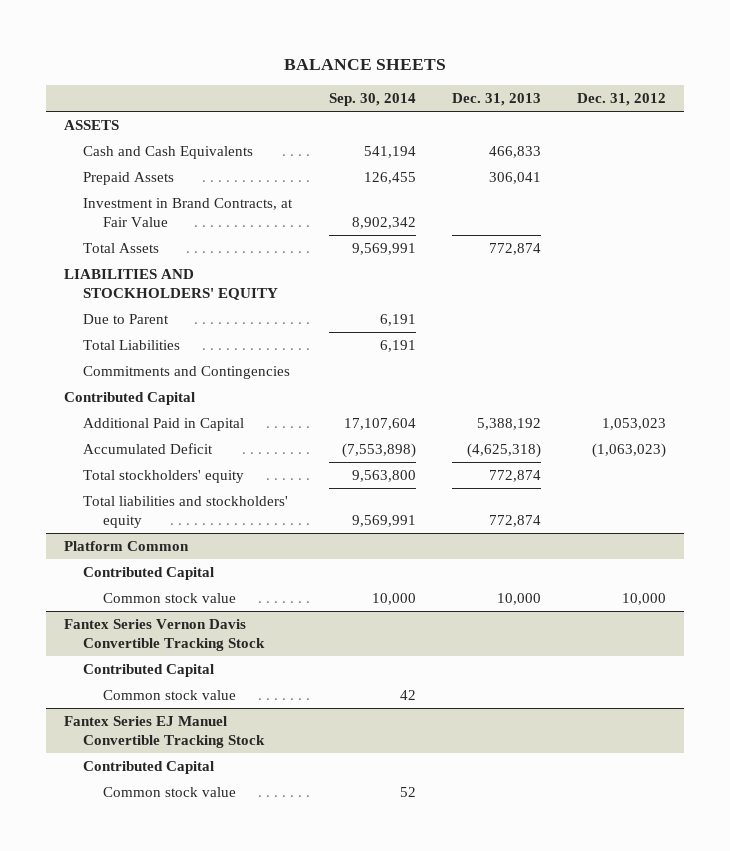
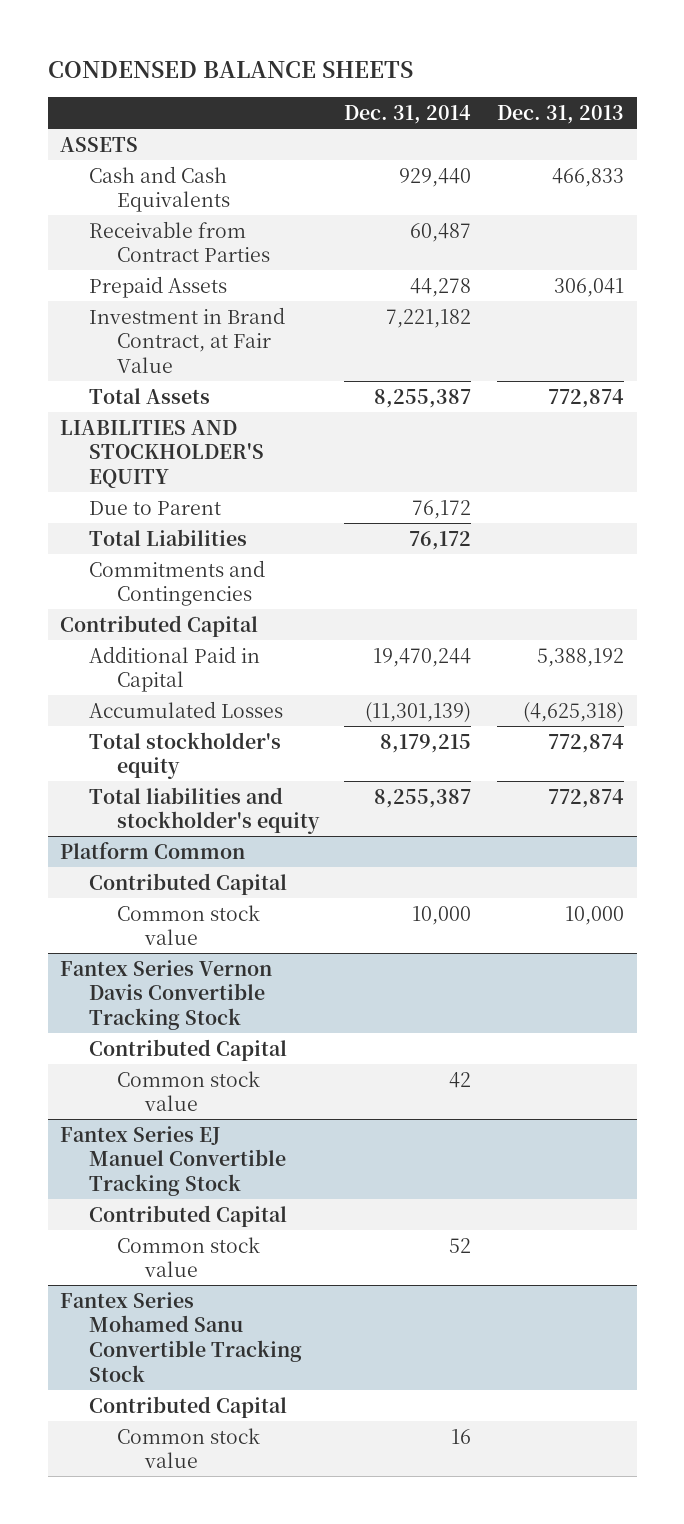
[284,58,447,70] BALANCE SHEETS -> [47,60,413,78] CONDENSED BALANCE SHEETS
[328,93,416,107] Sep. 30, 2014 -> none
[576,93,666,107] Dec. 31, 2012 -> none
none -> [344,105,472,125] Dec. 31, 2014
none -> [88,220,270,263] Receivable from Contract Parties
[83,198,294,227] Investment in Brand Contracts, at Fair Value -> [88,306,285,373] Investment in Brand Contract, at Fair Value
[64,269,279,300] LIABILITIES AND STOCKHOLDERS' EQUITY -> [60,419,264,488] LIABILITIES AND STOCKHOLDER'S EQUITY
[83,443,214,455] Accumulated Deficit -> [88,700,283,718] Accumulated Losses
[83,470,245,484] Total stockholders' equity -> [88,731,281,780] Total stockholder's equity
[83,496,289,528] Total liabilities and stockholders' equity -> [88,786,320,835] Total liabilities and stockholder's equity
none -> [60,1291,302,1382] Fantex Series Mohamed Sanu Convertible Tracking Stock
none -> [88,1395,287,1418] Contributed Capital
none -> [116,1427,260,1469] Common stock value

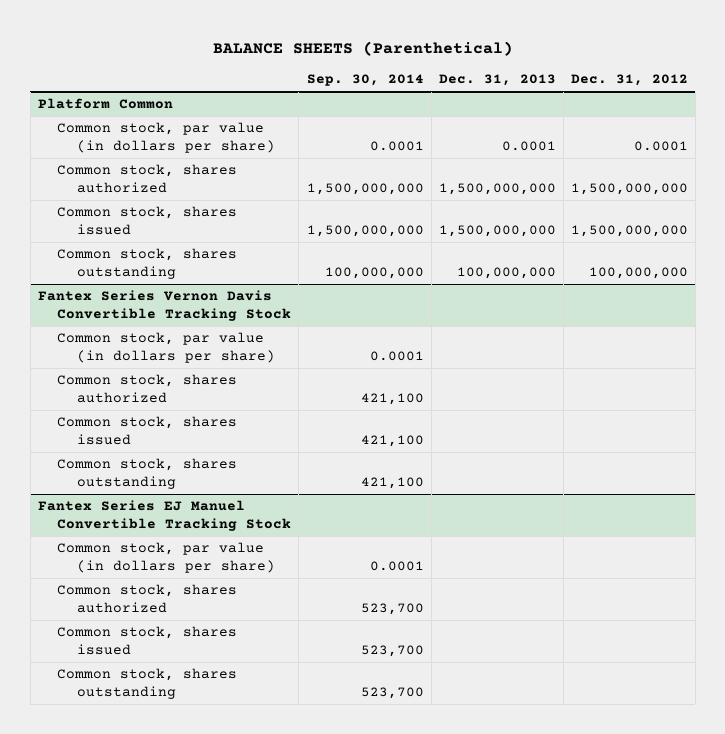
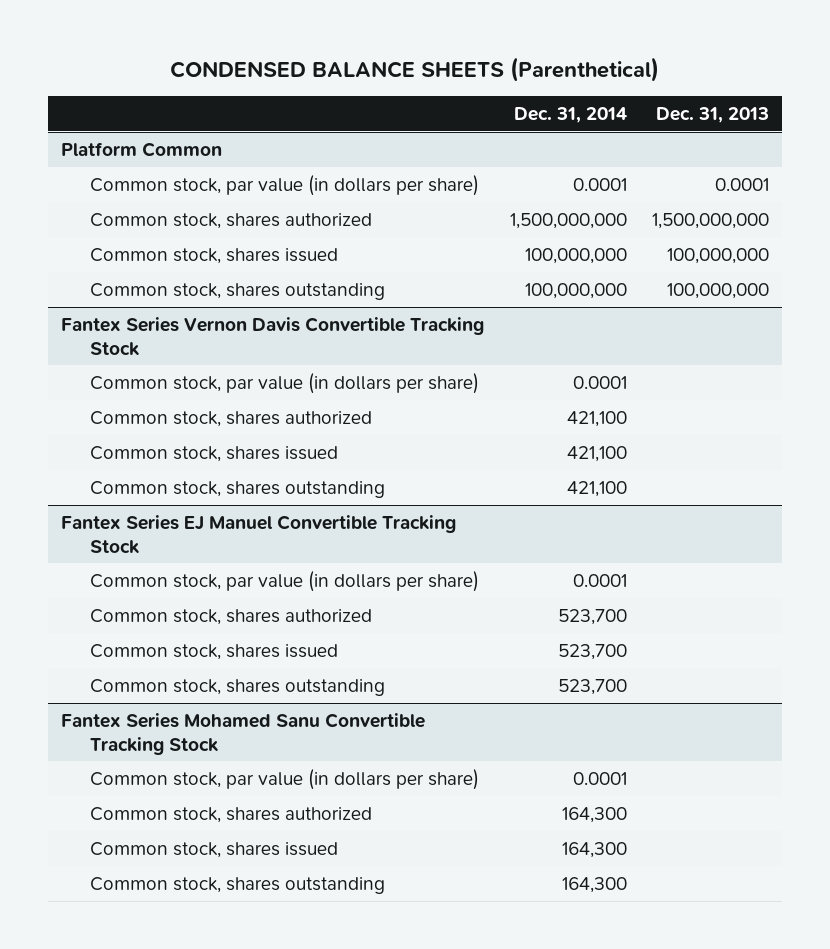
[212,40,513,56] BALANCE SHEETS (Parenthetical) -> [170,57,660,83] CONDENSED BALANCE SHEETS (Parenthetical)
[306,74,424,87] Sep. 30, 2014 -> none
[570,74,688,87] Dec. 31, 2012 -> none
none -> [513,107,627,124] Dec. 31, 2014
[438,225,556,238] 1,500,000,000 -> [667,247,770,264] 100,000,000
none -> [60,712,425,755] Fantex Series Mohamed Sanu Convertible Tracking Stock
none -> [90,768,480,790] Common stock, par value (in dollars per share)
none -> [90,806,373,823] Common stock, shares authorized
none -> [90,841,339,858] Common stock, shares issued
none -> [90,876,386,894] Common stock, shares outstanding

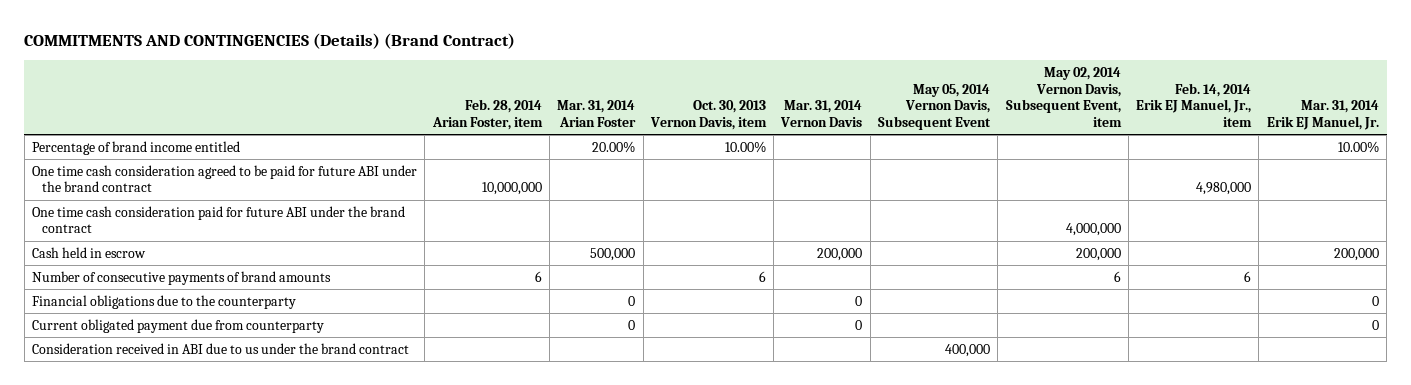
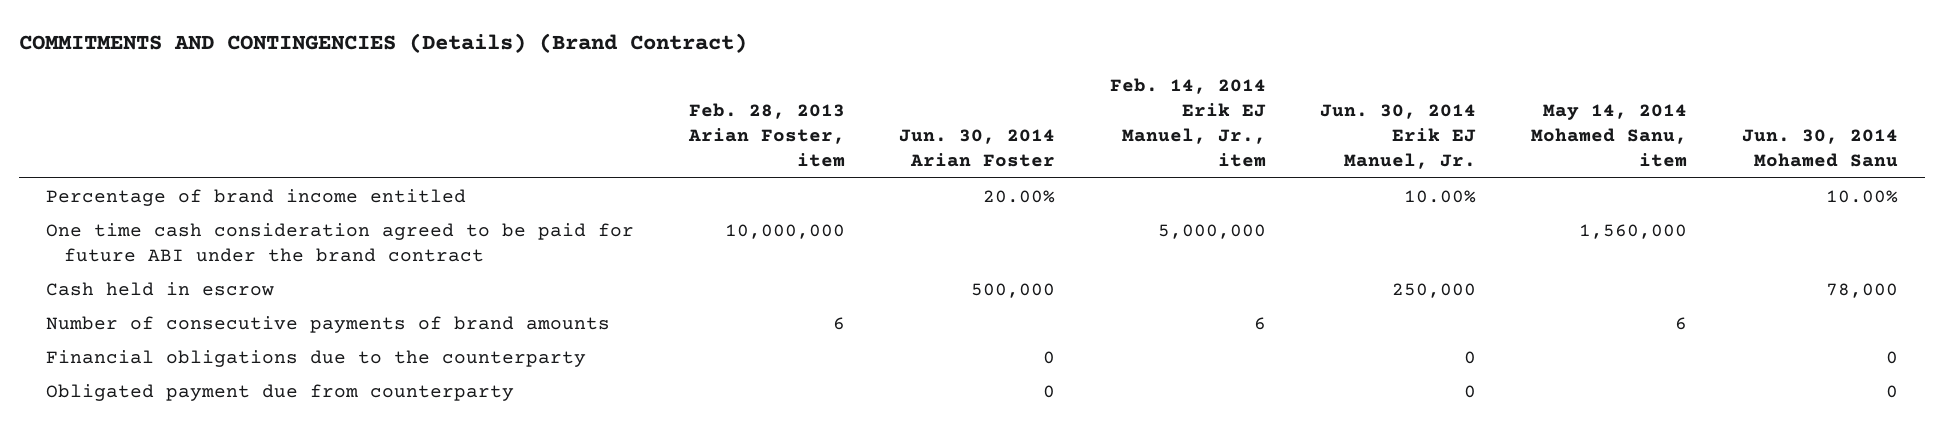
[431,99,543,131] Feb. 28, 2014 Arian Foster, item -> none
[557,100,637,128] Mar. 31, 2014 Arian Foster -> none
[649,100,767,131] Oct. 30, 2013 Vernon Davis, item -> none
[780,100,863,128] Mar. 31, 2014 Vernon Davis -> none
[878,83,992,131] May 05, 2014 Vernon Davis, Subsequent Event -> none
[1005,67,1122,128] May 02, 2014 Vernon Davis, Subsequent Event, item -> none
[1266,100,1379,131] Mar. 31, 2014 Erik EJ Manuel, Jr. -> none
none -> [687,103,845,168] Feb. 28, 2013 Arian Foster, item
none -> [899,129,1056,168] Jun. 30, 2014 Arian Foster
none -> [1320,104,1477,170] Jun. 30, 2014 Erik EJ Manuel, Jr.
none -> [1530,104,1687,168] May 14, 2014 Mohamed Sanu, item
none -> [1741,129,1898,168] Jun. 30, 2014 Mohamed Sanu
[32,205,406,234] One time cash consideration paid for future ABI under the brand contract -> none
[1196,182,1252,196] 4,980,000 -> [1157,223,1266,239] 5,000,000
[32,342,410,354] Consideration received in ABI due to us under the brand contract -> none
[32,318,325,333] Current obligated payment due from counterparty -> [46,383,515,401] Obligated payment due from counterparty

